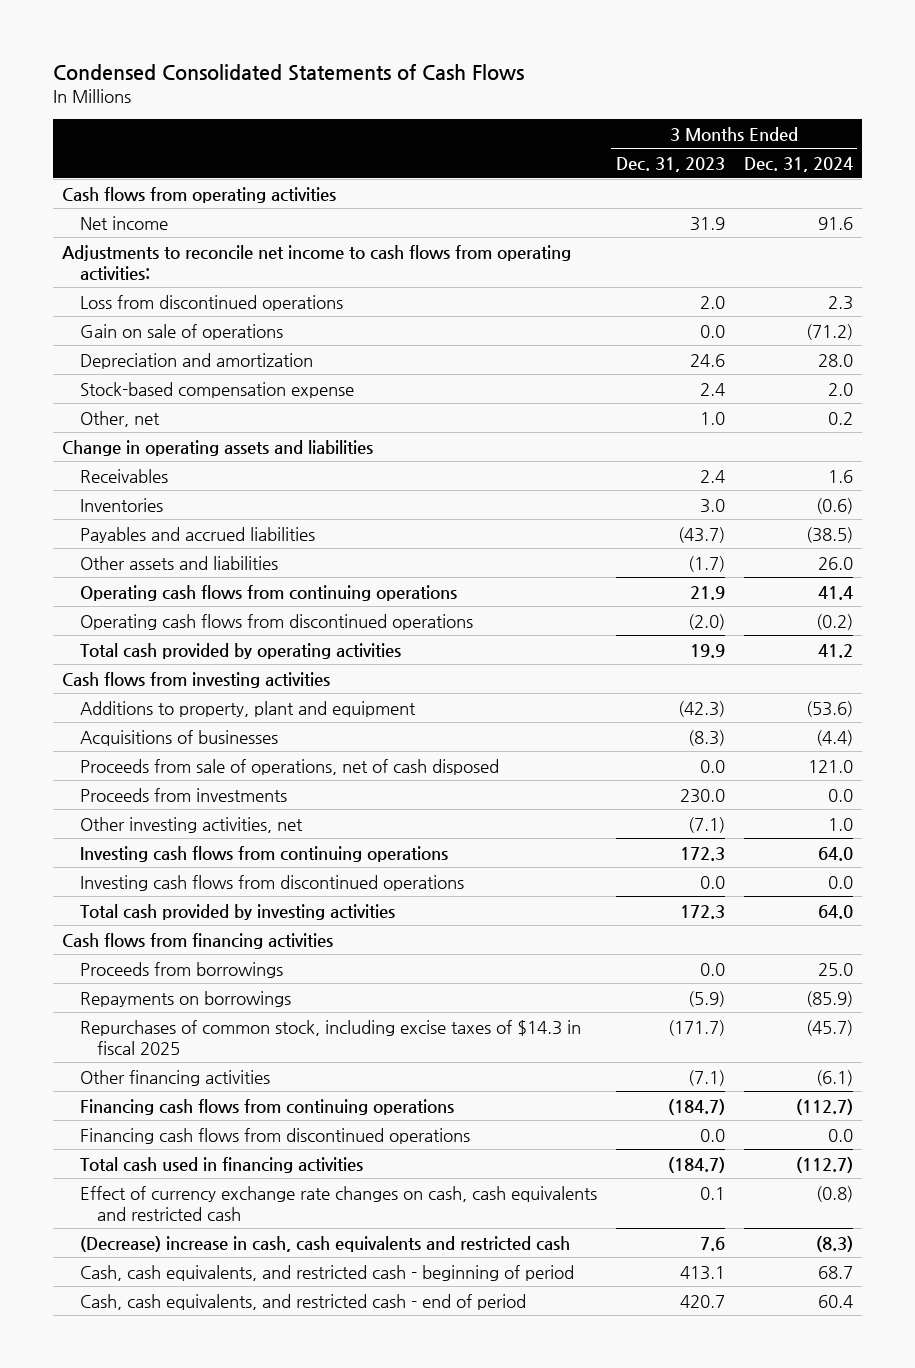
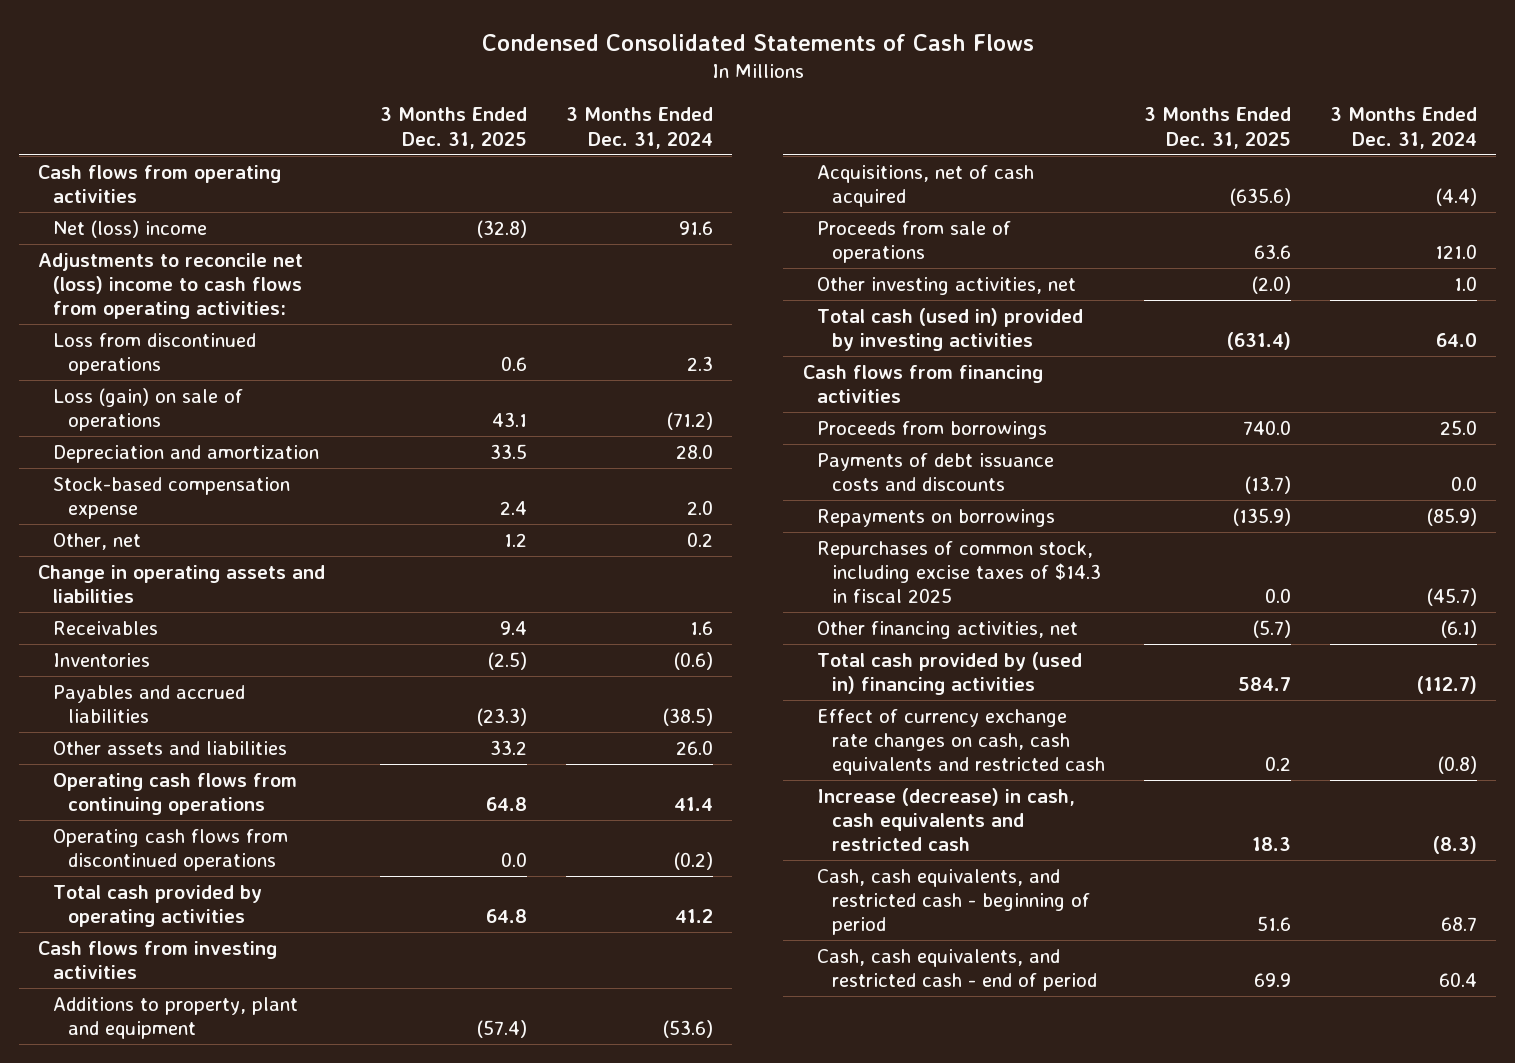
[615,156,725,172] Dec. 31, 2023 -> none
none -> [379,107,527,149] 3 Months Ended Dec. 31, 2025
[79,215,168,230] Net income -> [53,219,208,238] Net (loss) income
[62,244,572,281] Adjustments to reconcile net income to cash flows from operating activities: -> [38,252,304,320] Adjustments to reconcile net (loss) income to cash flows from operating activities:
[79,323,283,340] Gain on sale of operations -> [53,387,244,432] Loss (gain) on sale of operations
[79,787,287,802] Proceeds from investments -> none
[79,729,278,746] Acquisitions of businesses -> [817,164,1035,208] Acquisitions, net of cash acquired
[79,758,499,775] Proceeds from sale of operations, net of cash disposed -> [817,220,1012,264] Proceeds from sale of operations
[79,845,448,862] Investing cash flows from continuing operations -> none
[79,874,464,891] Investing cash flows from discontinued operations -> none
[79,903,395,920] Total cash provided by investing activities -> [817,307,1084,352] Total cash (used in) provided by investing activities
none -> [817,452,1055,492] Payments of debt issuance costs and discounts
[79,1098,454,1115] Financing cash flows from continuing operations -> none
[79,1127,470,1144] Financing cash flows from discontinued operations -> none
[79,1069,270,1086] Other financing activities -> [817,620,1079,639] Other financing activities, net
[79,1156,363,1173] Total cash used in financing activities -> [817,651,1083,696] Total cash provided by (used in) financing activities
[79,1235,570,1252] (Decrease) increase in cash, cash equivalents and restricted cash -> [817,787,1076,852] Increase (decrease) in cash, cash equivalents and restricted cash

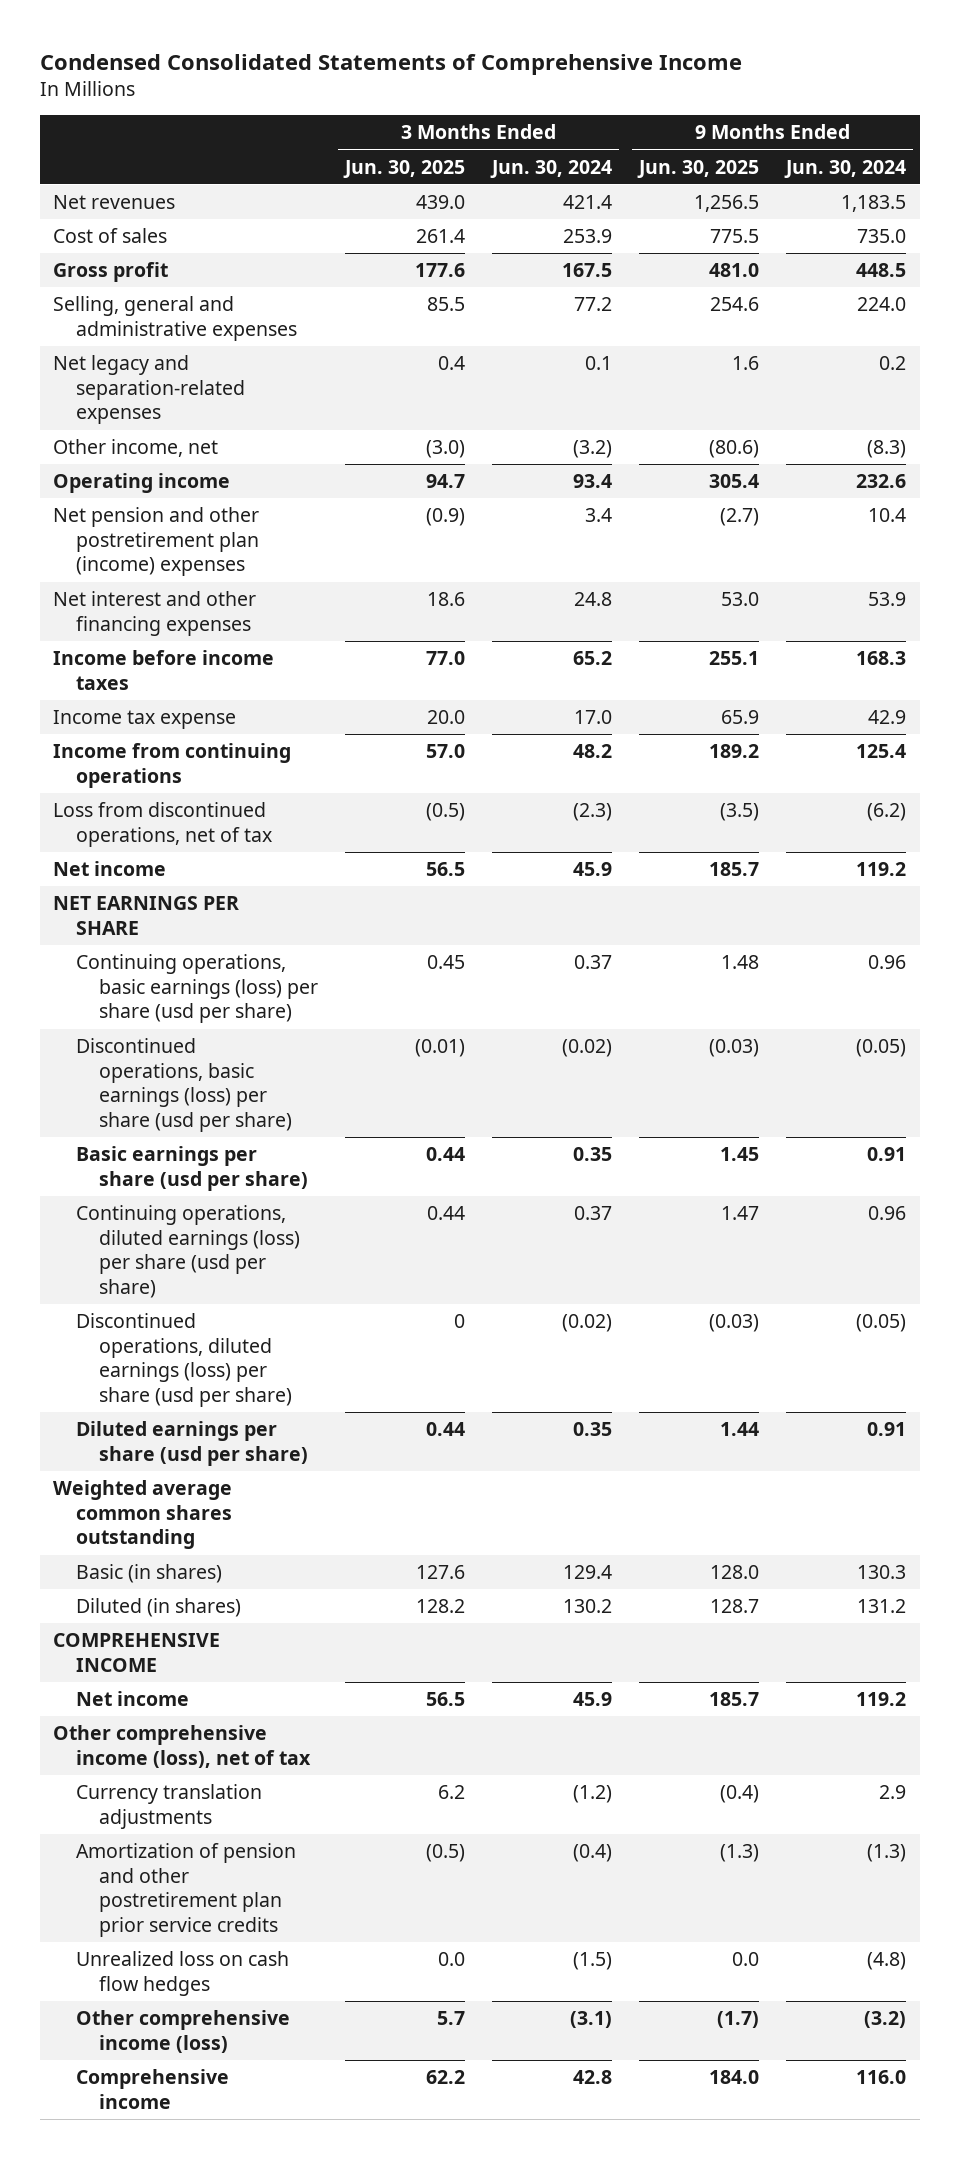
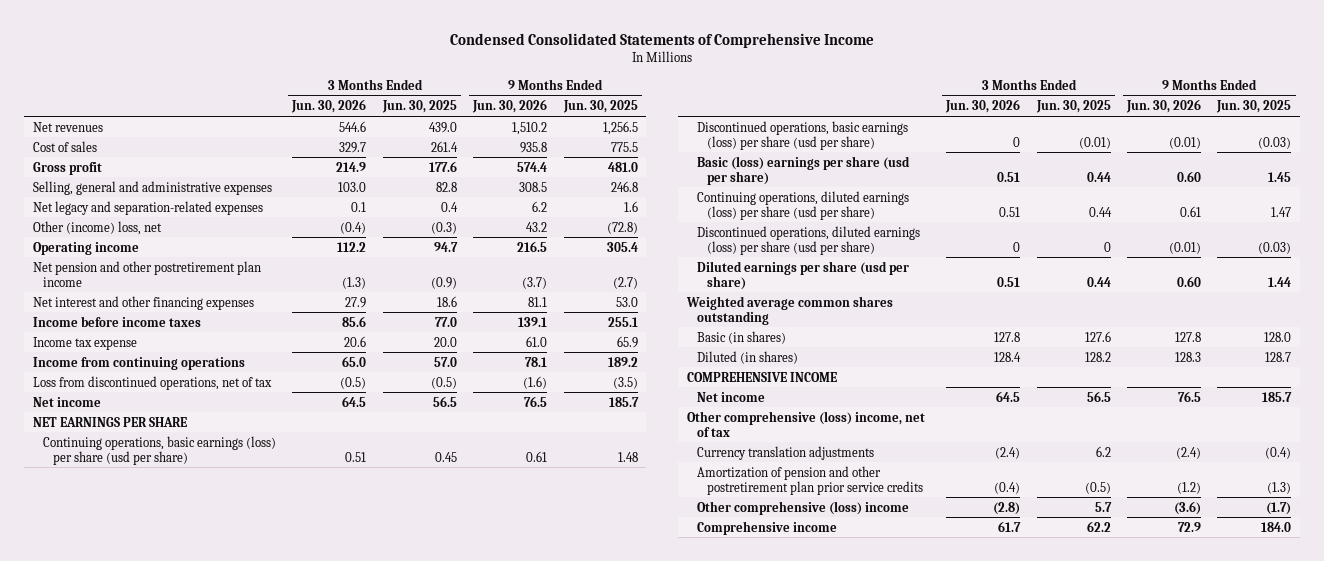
[490,159,613,178] Jun. 30, 2024 -> none
[784,159,907,178] Jun. 30, 2024 -> none
none -> [291,99,367,114] Jun. 30, 2026
none -> [472,99,548,114] Jun. 30, 2026
[427,297,466,312] 85.5 -> [435,181,457,192] 82.8
[710,297,760,312] 254.6 -> [610,180,638,192] 246.8
[53,439,219,458] Other income, net -> [32,220,162,235] Other (income) loss, net
[426,440,466,459] (3.0) -> [430,221,457,234] (0.3)
[709,440,760,459] (80.6) -> [606,221,638,234] (72.8)
[53,507,260,577] Net pension and other postretirement plan (income) expenses -> [32,260,261,287] Net pension and other postretirement plan income
[76,1146,309,1191] Basic earnings per share (usd per share) -> [696,155,910,185] Basic (loss) earnings per share (usd per share)
[53,1725,312,1768] Other comprehensive income (loss), net of tax -> [686,410,925,437] Other comprehensive (loss) income, net of tax
[76,1951,290,1996] Unrealized loss on cash flow hedges -> none
[76,2010,291,2053] Other comprehensive income (loss) -> [696,500,909,515] Other comprehensive (loss) income

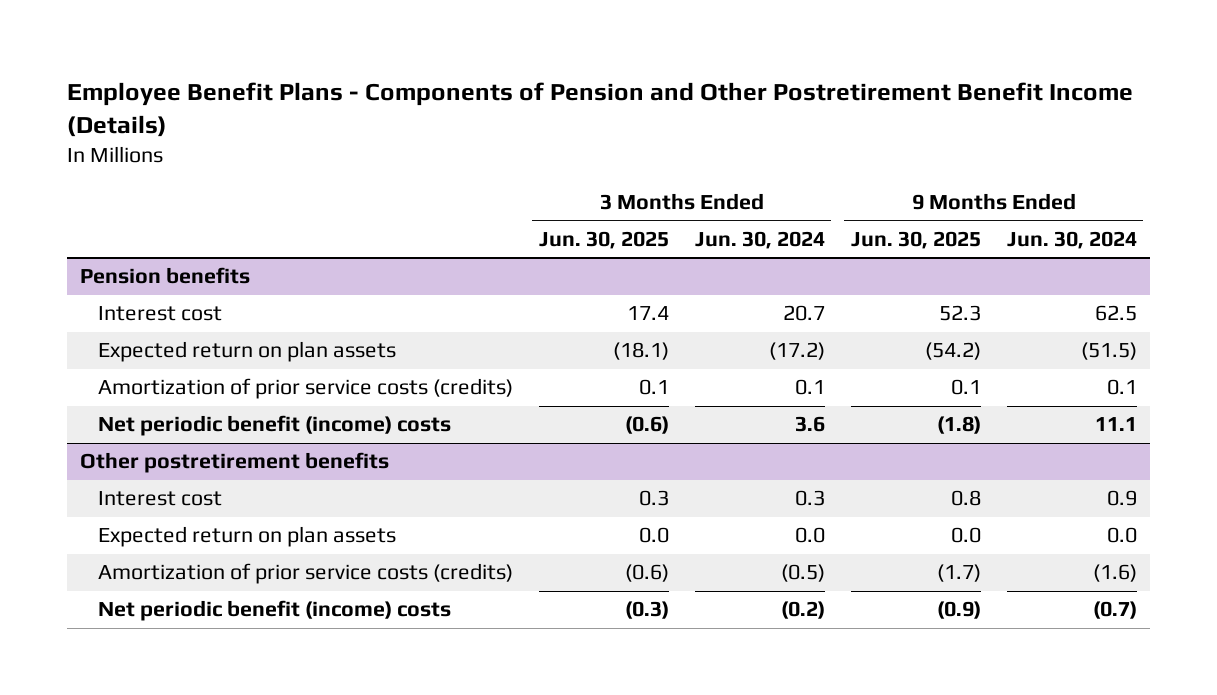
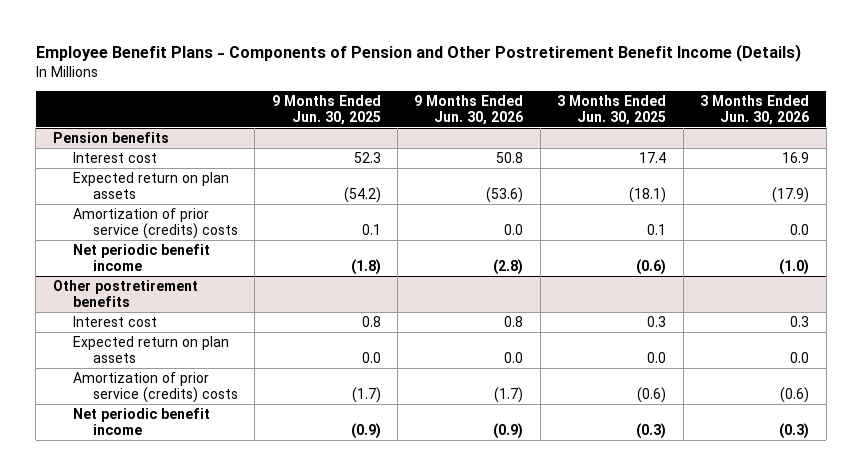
[694,230,825,249] Jun. 30, 2024 -> none
[1006,230,1137,249] Jun. 30, 2024 -> none
none -> [414,94,524,125] 9 Months Ended Jun. 30, 2026
none -> [700,94,810,125] 3 Months Ended Jun. 30, 2026
[97,378,513,400] Amortization of prior service costs (credits) -> [72,207,238,240] Amortization of prior service (credits) costs
[97,415,451,437] Net periodic benefit (income) costs -> [72,243,210,272] Net periodic benefit income
[97,563,513,585] Amortization of prior service costs (credits) -> [72,371,238,404] Amortization of prior service (credits) costs
[97,600,451,622] Net periodic benefit (income) costs -> [72,407,210,436] Net periodic benefit income

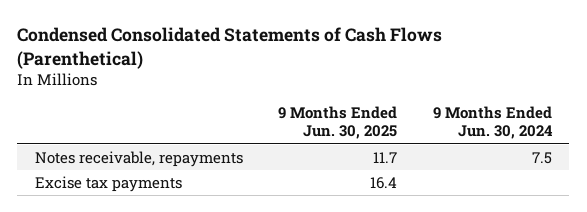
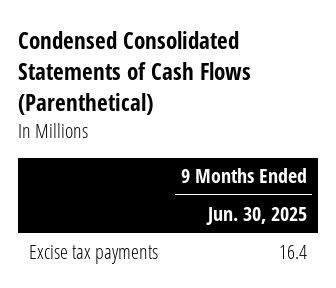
[432,106,553,140] 9 Months Ended Jun. 30, 2024 -> none
[35,150,244,167] Notes receivable, repayments -> none

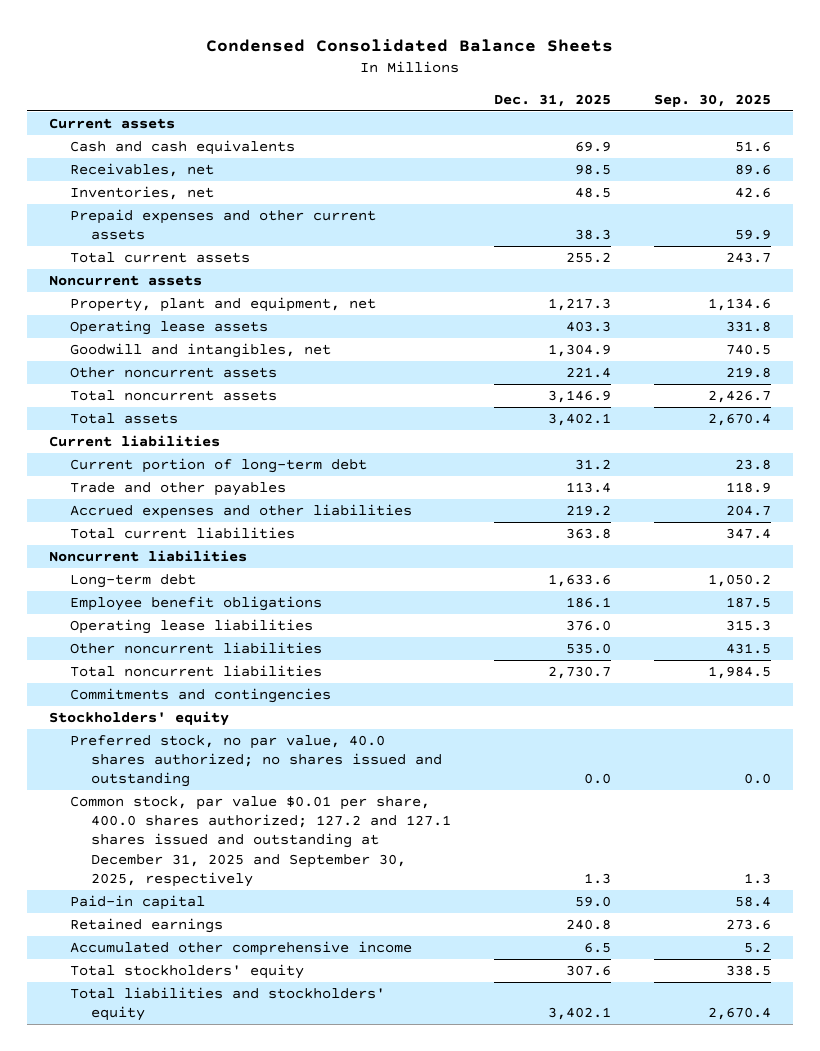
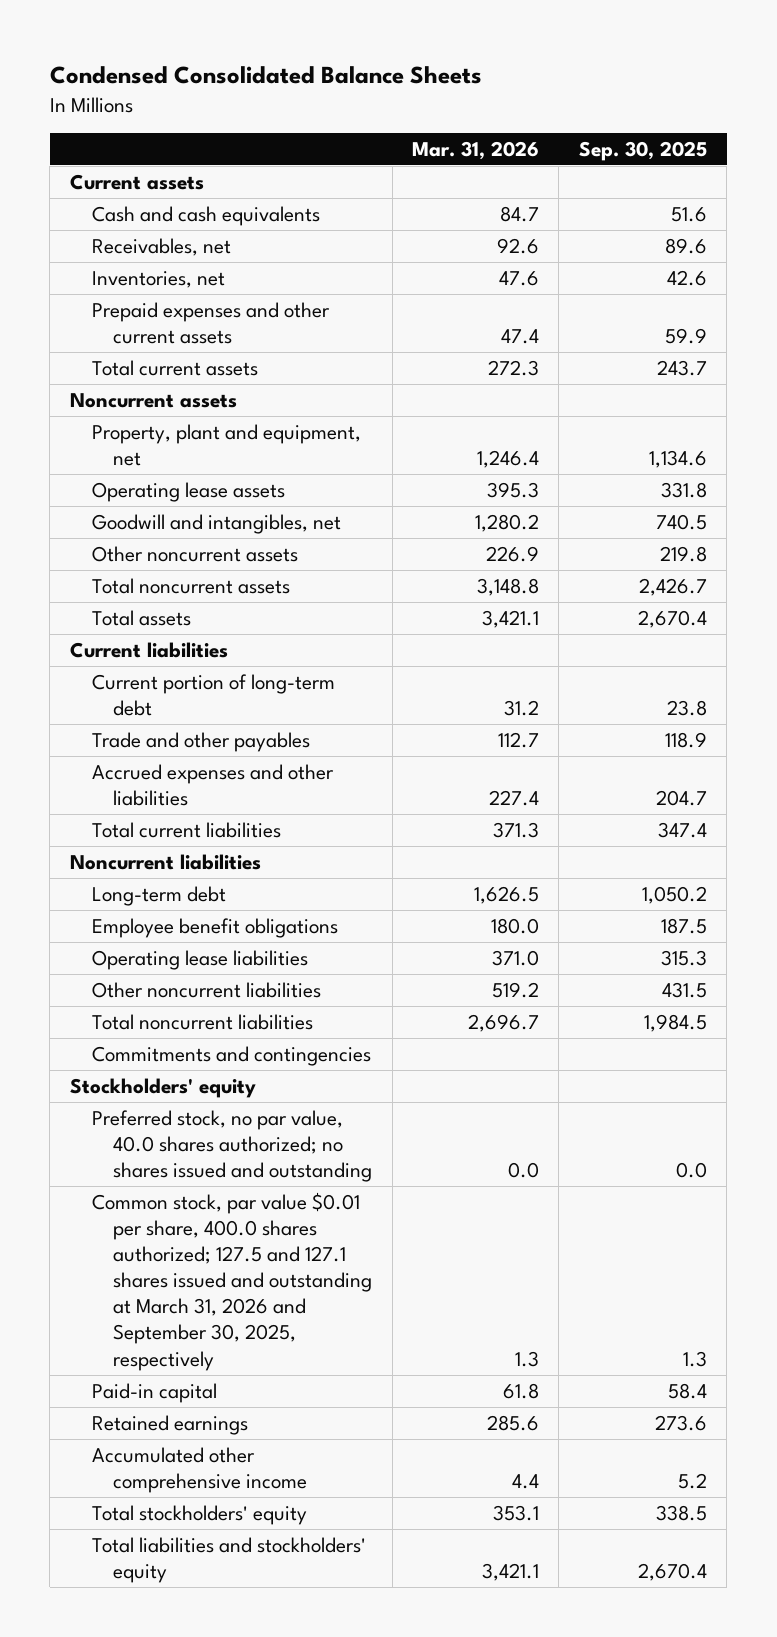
[494,93,612,107] Dec. 31, 2025 -> none
none -> [412,140,540,160] Mar. 31, 2026
[70,796,452,887] Common stock, par value $0.01 per share, 400.0 shares authorized; 127.2 and 127.1 shares issued and outstanding at December 31, 2025 and September 30, 2025, respectively -> [91,1192,373,1371] Common stock, par value $0.01 per share, 400.0 shares authorized; 127.5 and 127.1 shares issued and outstanding at March 31, 2026 and September 30, 2025, respectively

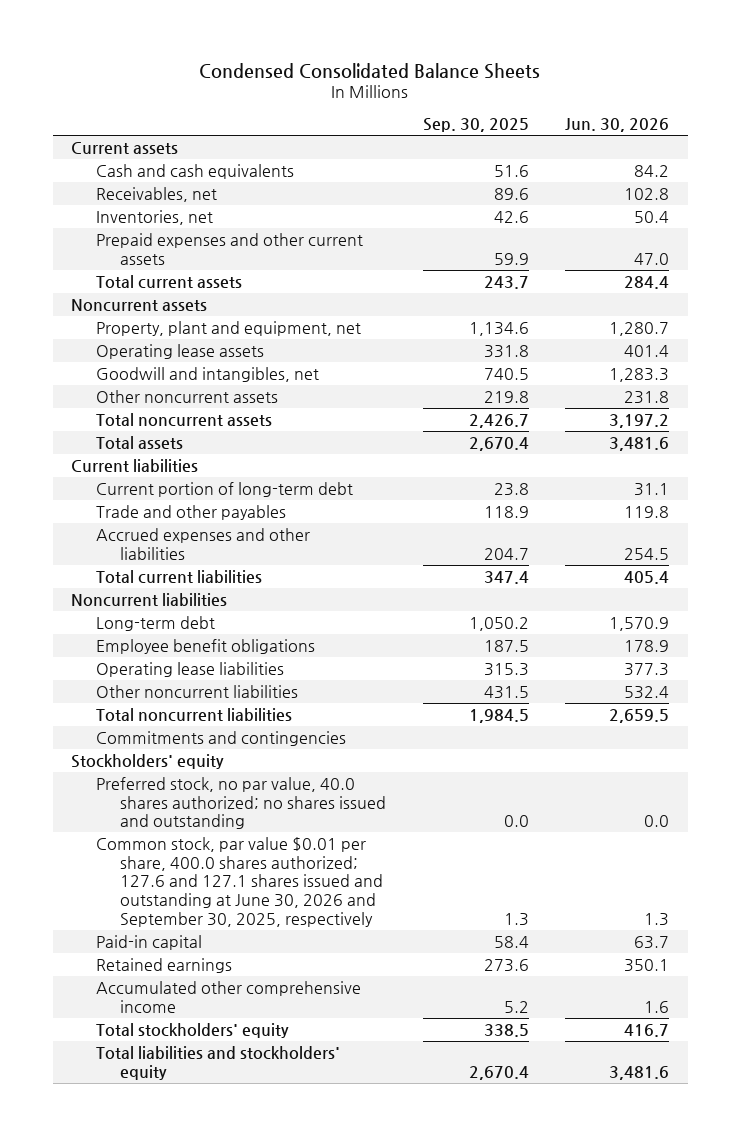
[412,140,540,160] Mar. 31, 2026 -> none
none -> [565,118,670,133] Jun. 30, 2026
[91,1192,373,1371] Common stock, par value $0.01 per share, 400.0 shares authorized; 127.5 and 127.1 shares issued and outstanding at March 31, 2026 and September 30, 2025, respectively -> [95,836,383,927] Common stock, par value $0.01 per share, 400.0 shares authorized; 127.6 and 127.1 shares issued and outstanding at June 30, 2026 and September 30, 2025, respectively

